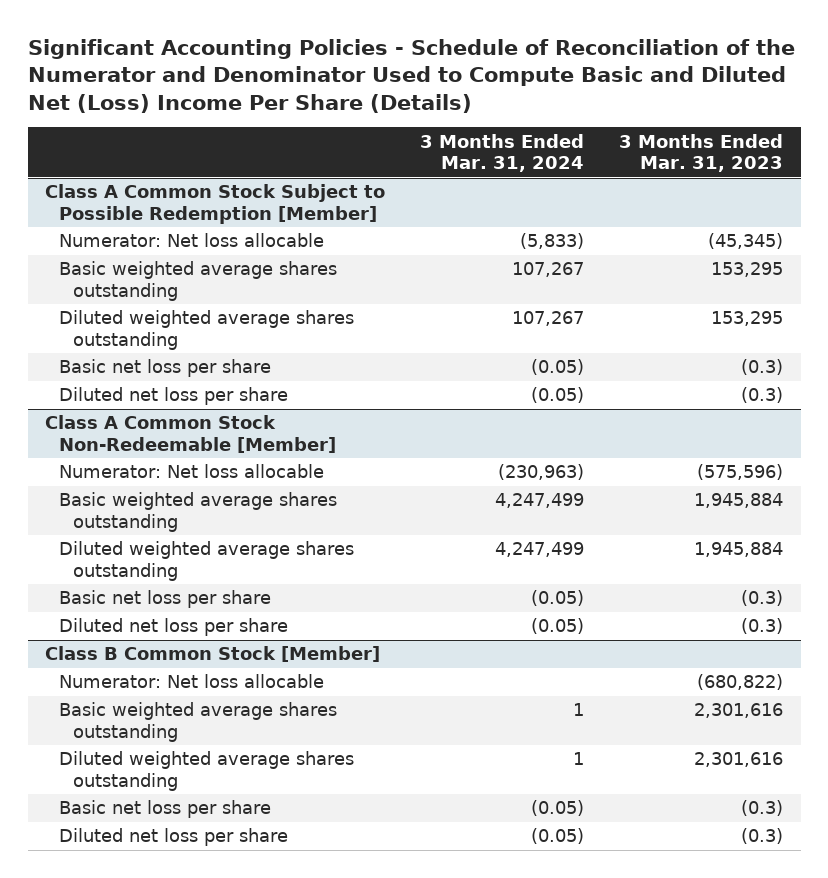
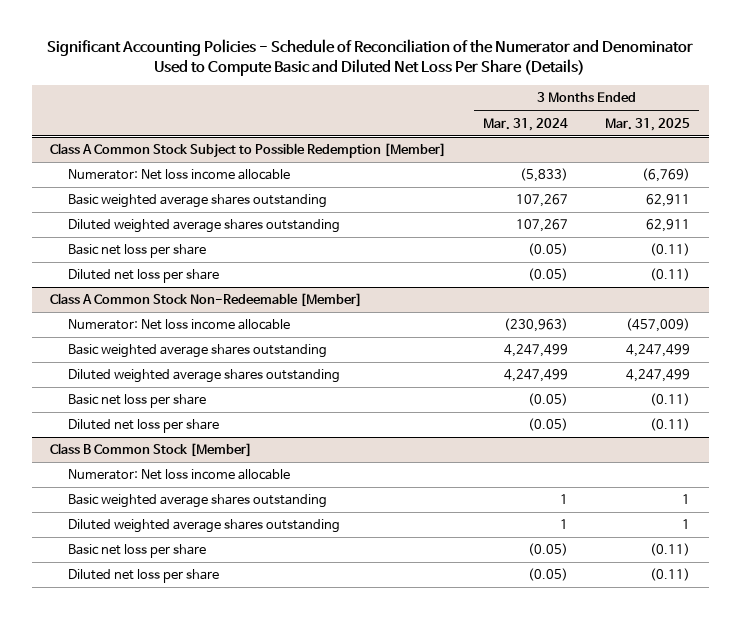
[27,39,795,113] Significant Accounting Policies - Schedule of Reconciliation of the Numerator and Denominator Used to Compute Basic and Diluted Net (Loss) Income Per Share (Details) -> [47,38,694,77] Significant Accounting Policies - Schedule of Reconciliation of the Numerator and Denominator Used to Compute Basic and Diluted Net Loss Per Share (Details)
[619,133,784,173] 3 Months Ended Mar. 31, 2023 -> none
none -> [605,117,691,131] Mar. 31, 2025
[58,233,324,248] Numerator: Net loss allocable -> [68,169,291,181] Numerator: Net loss income allocable
[58,464,324,479] Numerator: Net loss allocable -> [68,319,291,331] Numerator: Net loss income allocable
[58,674,324,689] Numerator: Net loss allocable -> [68,469,291,481] Numerator: Net loss income allocable

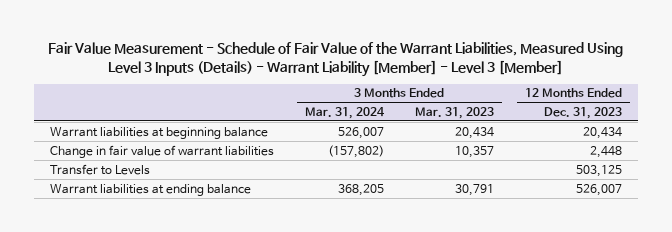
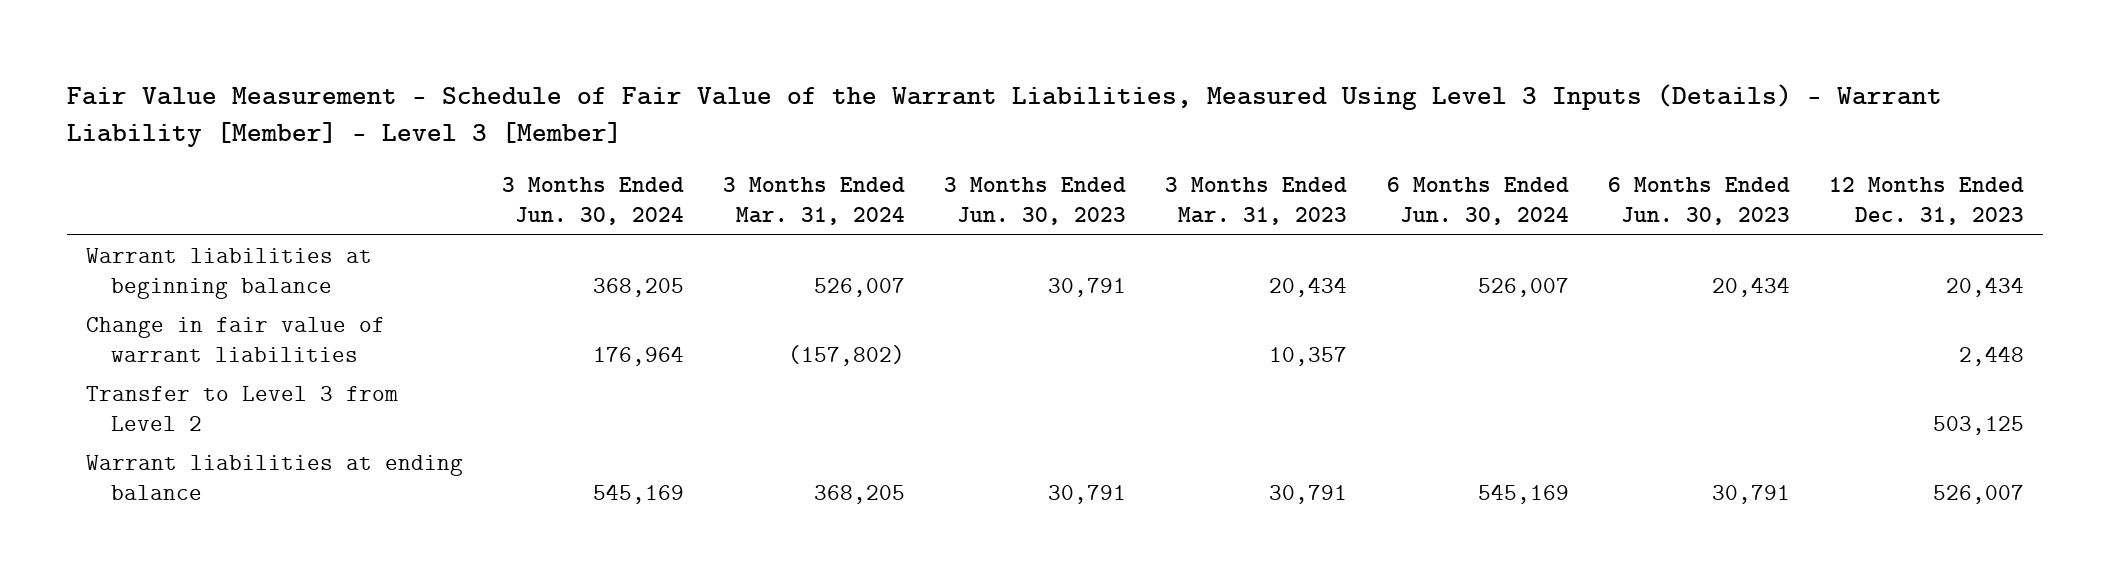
none -> [502,177,685,226] 3 Months Ended Jun. 30, 2024
none -> [944,177,1127,226] 3 Months Ended Jun. 30, 2023
none -> [1386,177,1569,226] 6 Months Ended Jun. 30, 2024
none -> [1607,177,1790,226] 6 Months Ended Jun. 30, 2023
[49,163,150,175] Transfer to Levels -> [86,386,399,431] Transfer to Level 3 from Level 2

